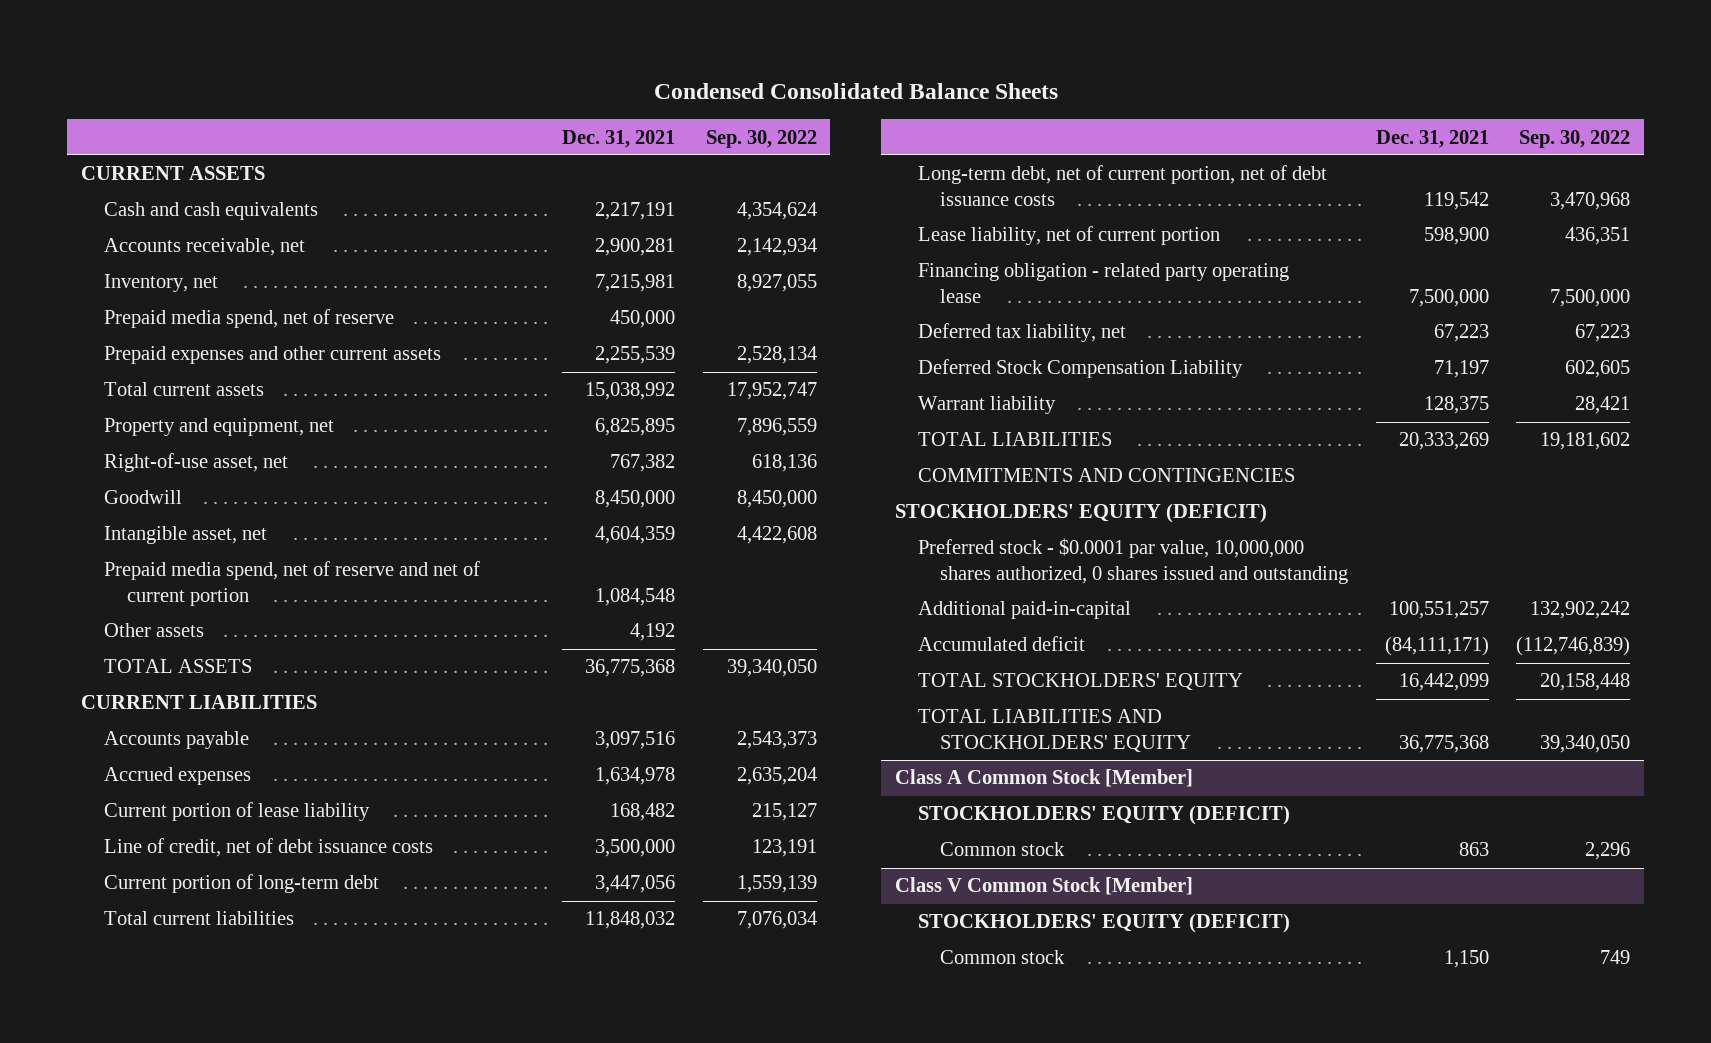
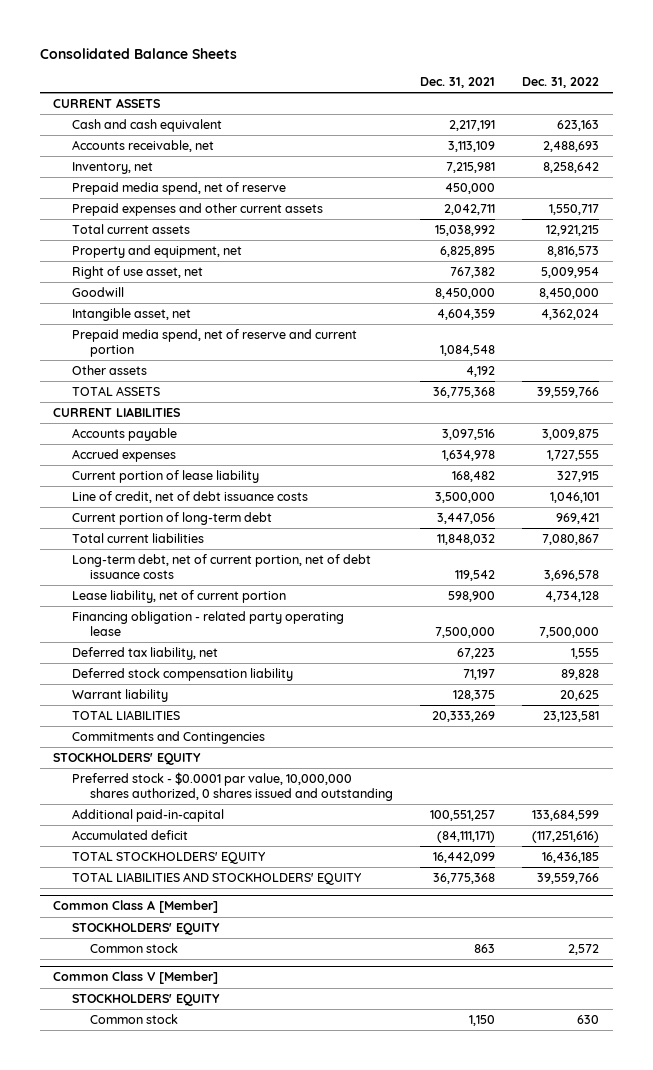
[653,82,1058,99] Condensed Consolidated Balance Sheets -> [39,47,237,59] Consolidated Balance Sheets
[705,129,817,148] Sep. 30, 2022 -> none
none -> [522,76,600,88] Dec. 31, 2022
[103,202,318,221] Cash and cash equivalents -> [71,118,222,132] Cash and cash equivalent
[595,238,676,257] 2,900,281 -> [448,140,496,152] 3,113,109
[595,346,676,365] 2,255,539 -> [444,203,496,215] 2,042,711
[103,453,288,473] Right-of-use asset, net -> [71,265,203,279] Right of use asset, net
[103,561,480,606] Prepaid media spend, net of reserve and net of current portion -> [71,328,357,358] Prepaid media spend, net of reserve and current portion
[917,359,1243,379] Deferred Stock Compensation Liability -> [71,667,293,681] Deferred stock compensation liability
[917,468,1295,483] COMMITMENTS AND CONTINGENCIES -> [71,730,265,744] Commitments and Contingencies
[894,503,1267,524] STOCKHOLDERS' EQUITY (DEFICIT) -> [53,752,202,765] STOCKHOLDERS' EQUITY
[894,769,1193,788] Class A Common Stock [Member] -> [53,900,219,914] Common Class A [Member]
[917,805,1290,826] STOCKHOLDERS' EQUITY (DEFICIT) -> [71,922,220,935] STOCKHOLDERS' EQUITY
[894,877,1193,896] Class V Common Stock [Member] -> [53,971,219,985] Common Class V [Member]
[917,913,1290,934] STOCKHOLDERS' EQUITY (DEFICIT) -> [71,993,220,1006] STOCKHOLDERS' EQUITY

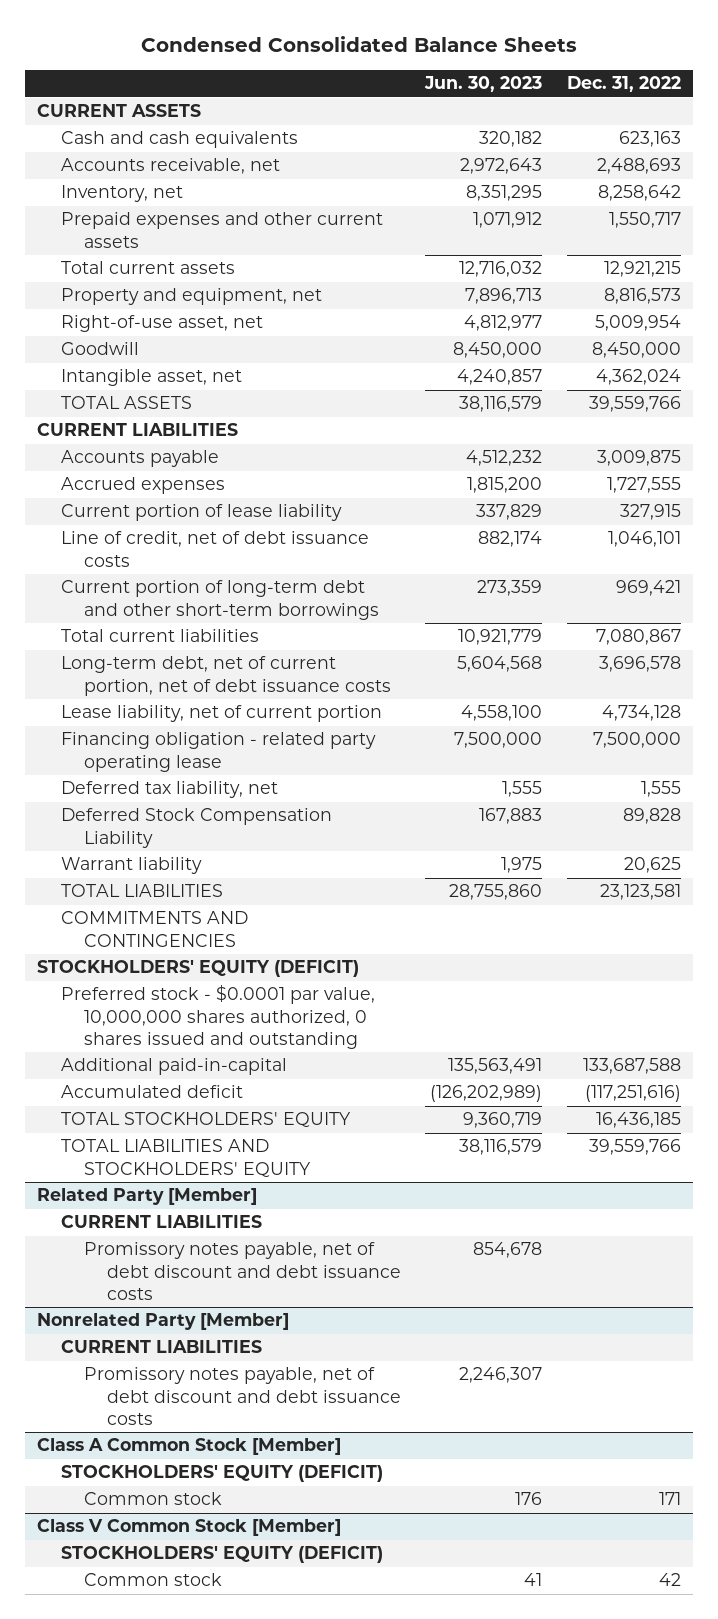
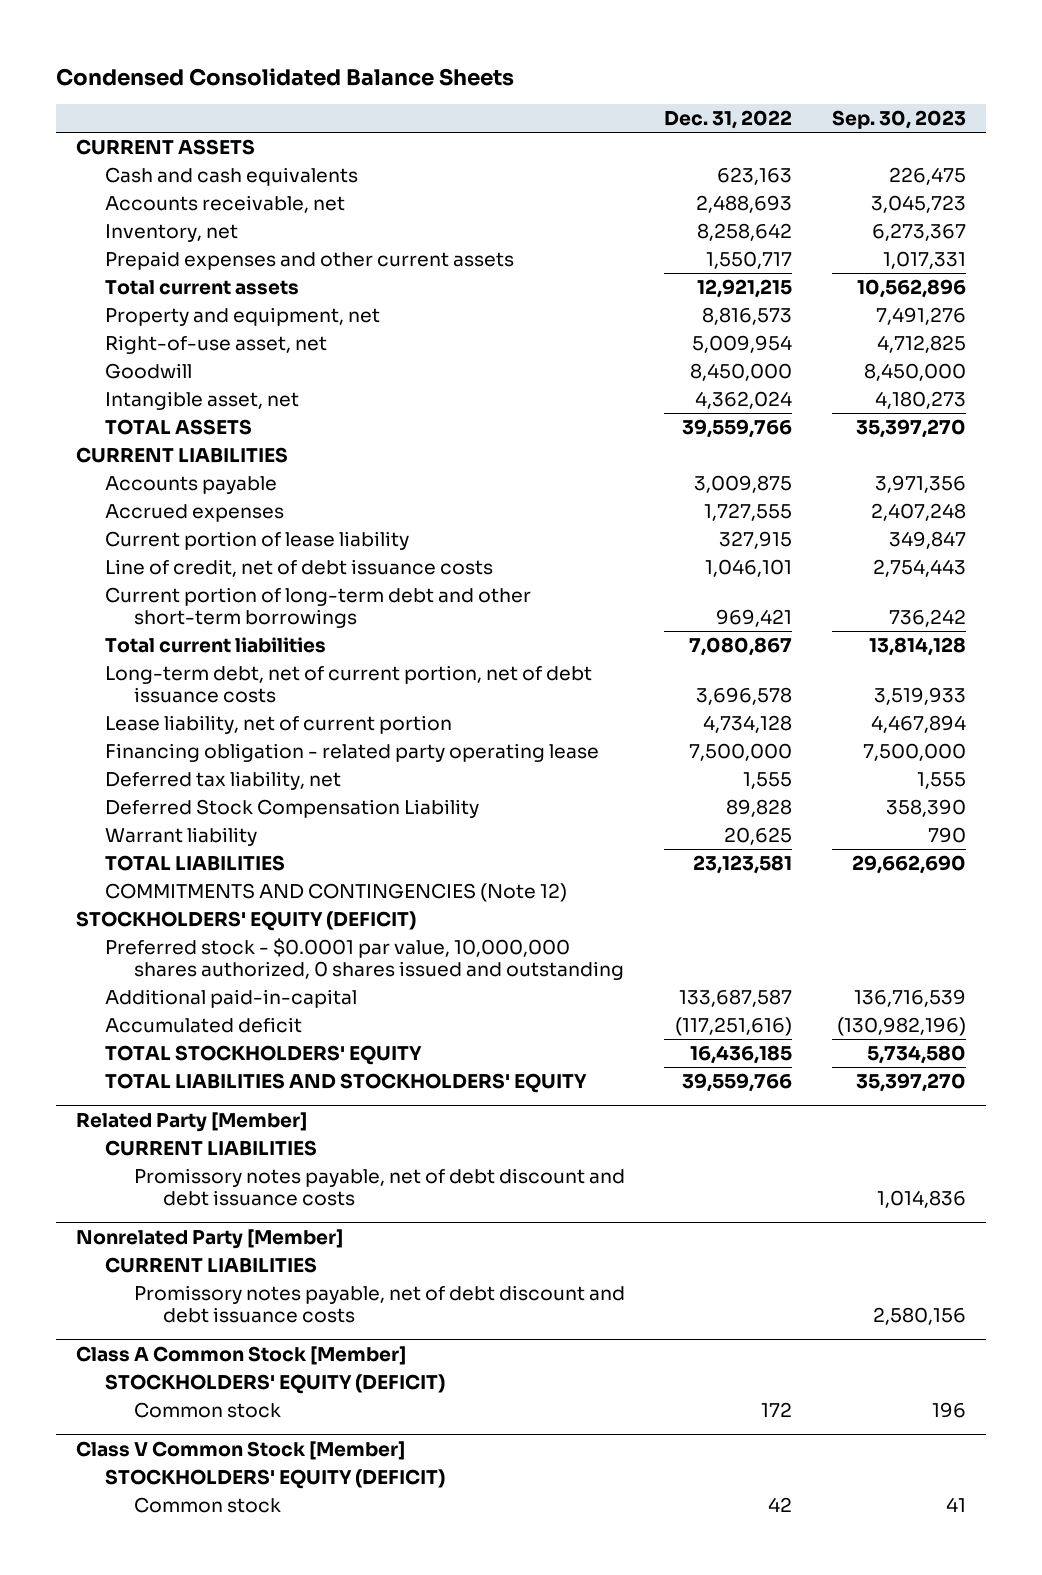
[424,76,543,93] Jun. 30, 2023 -> none
none -> [831,109,966,129] Sep. 30, 2023
[60,911,248,947] COMMITMENTS AND CONTINGENCIES -> [104,883,567,903] COMMITMENTS AND CONTINGENCIES (Note 12)
[582,1058,681,1075] 133,687,588 -> [679,989,793,1008] 133,687,587
[658,1492,681,1506] 171 -> [761,1402,793,1418] 172

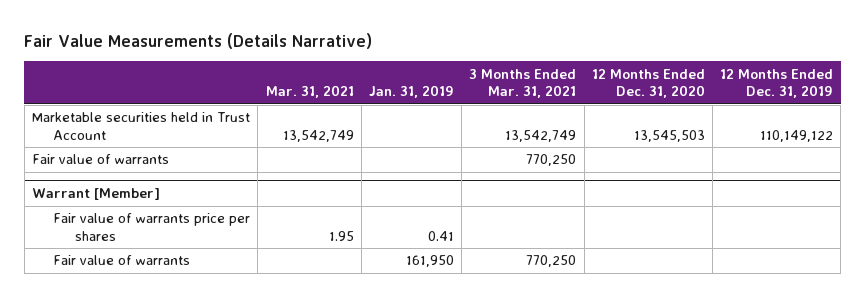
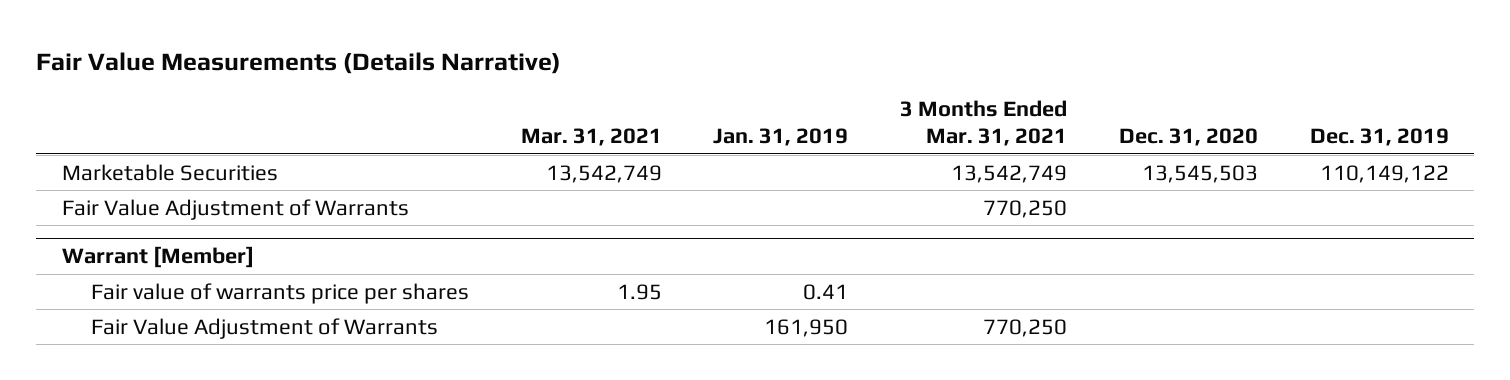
[591,68,705,99] 12 Months Ended Dec. 31, 2020 -> none
[720,68,834,99] 12 Months Ended Dec. 31, 2019 -> none
none -> [1118,128,1258,147] Dec. 31, 2020
none -> [1309,128,1449,147] Dec. 31, 2019
[31,112,250,141] Marketable securities held in Trust Account -> [61,163,278,181] Marketable Securities
[31,154,169,165] Fair value of warrants -> [61,198,409,220] Fair Value Adjustment of Warrants
[53,255,191,266] Fair value of warrants -> [90,317,438,339] Fair Value Adjustment of Warrants

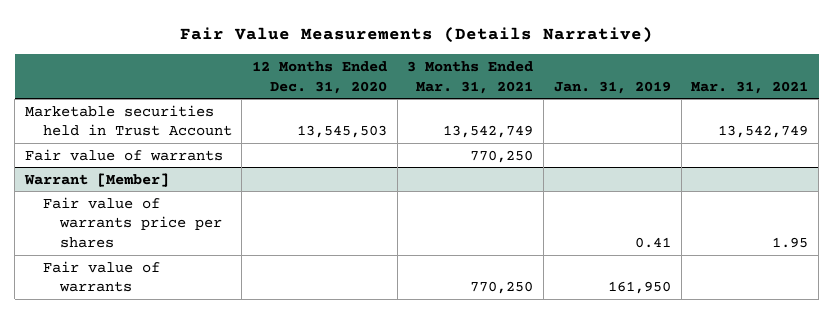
[1118,128,1258,147] Dec. 31, 2020 -> none
[1309,128,1449,147] Dec. 31, 2019 -> none
none -> [252,60,388,94] 12 Months Ended Dec. 31, 2020
[61,163,278,181] Marketable Securities -> [25,104,232,137] Marketable securities held in Trust Account
[61,198,409,220] Fair Value Adjustment of Warrants -> [25,148,224,161] Fair value of warrants
[90,317,438,339] Fair Value Adjustment of Warrants -> [42,260,160,293] Fair value of warrants

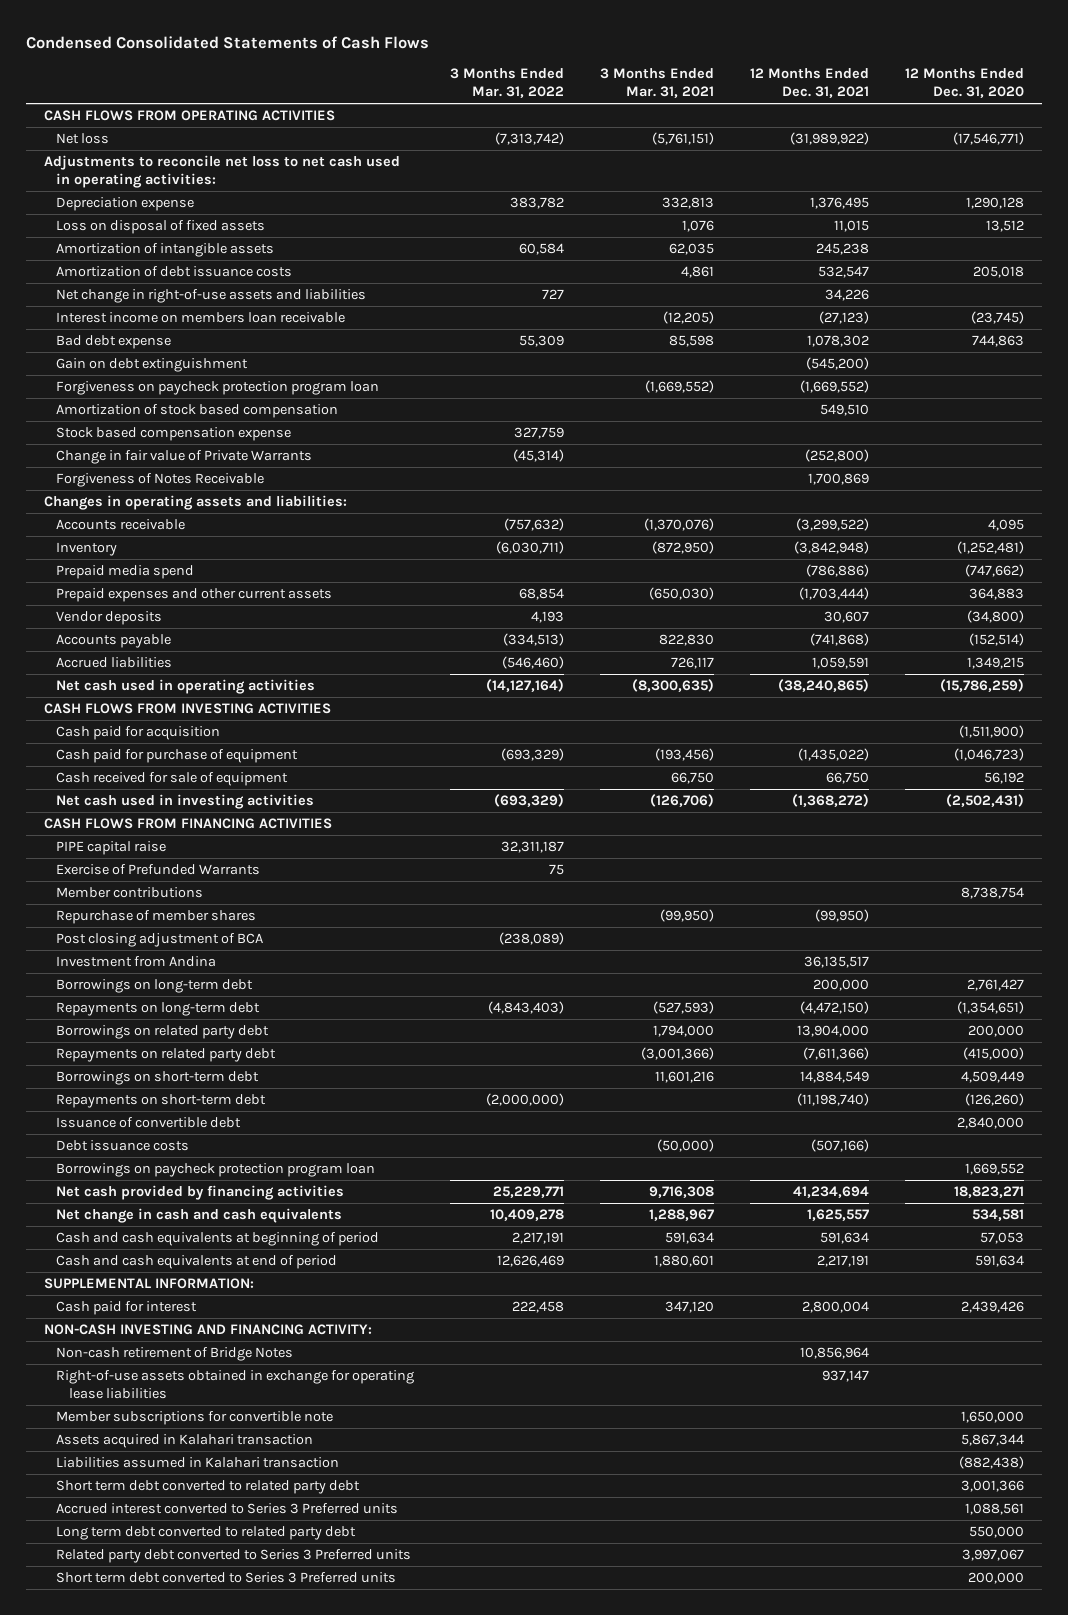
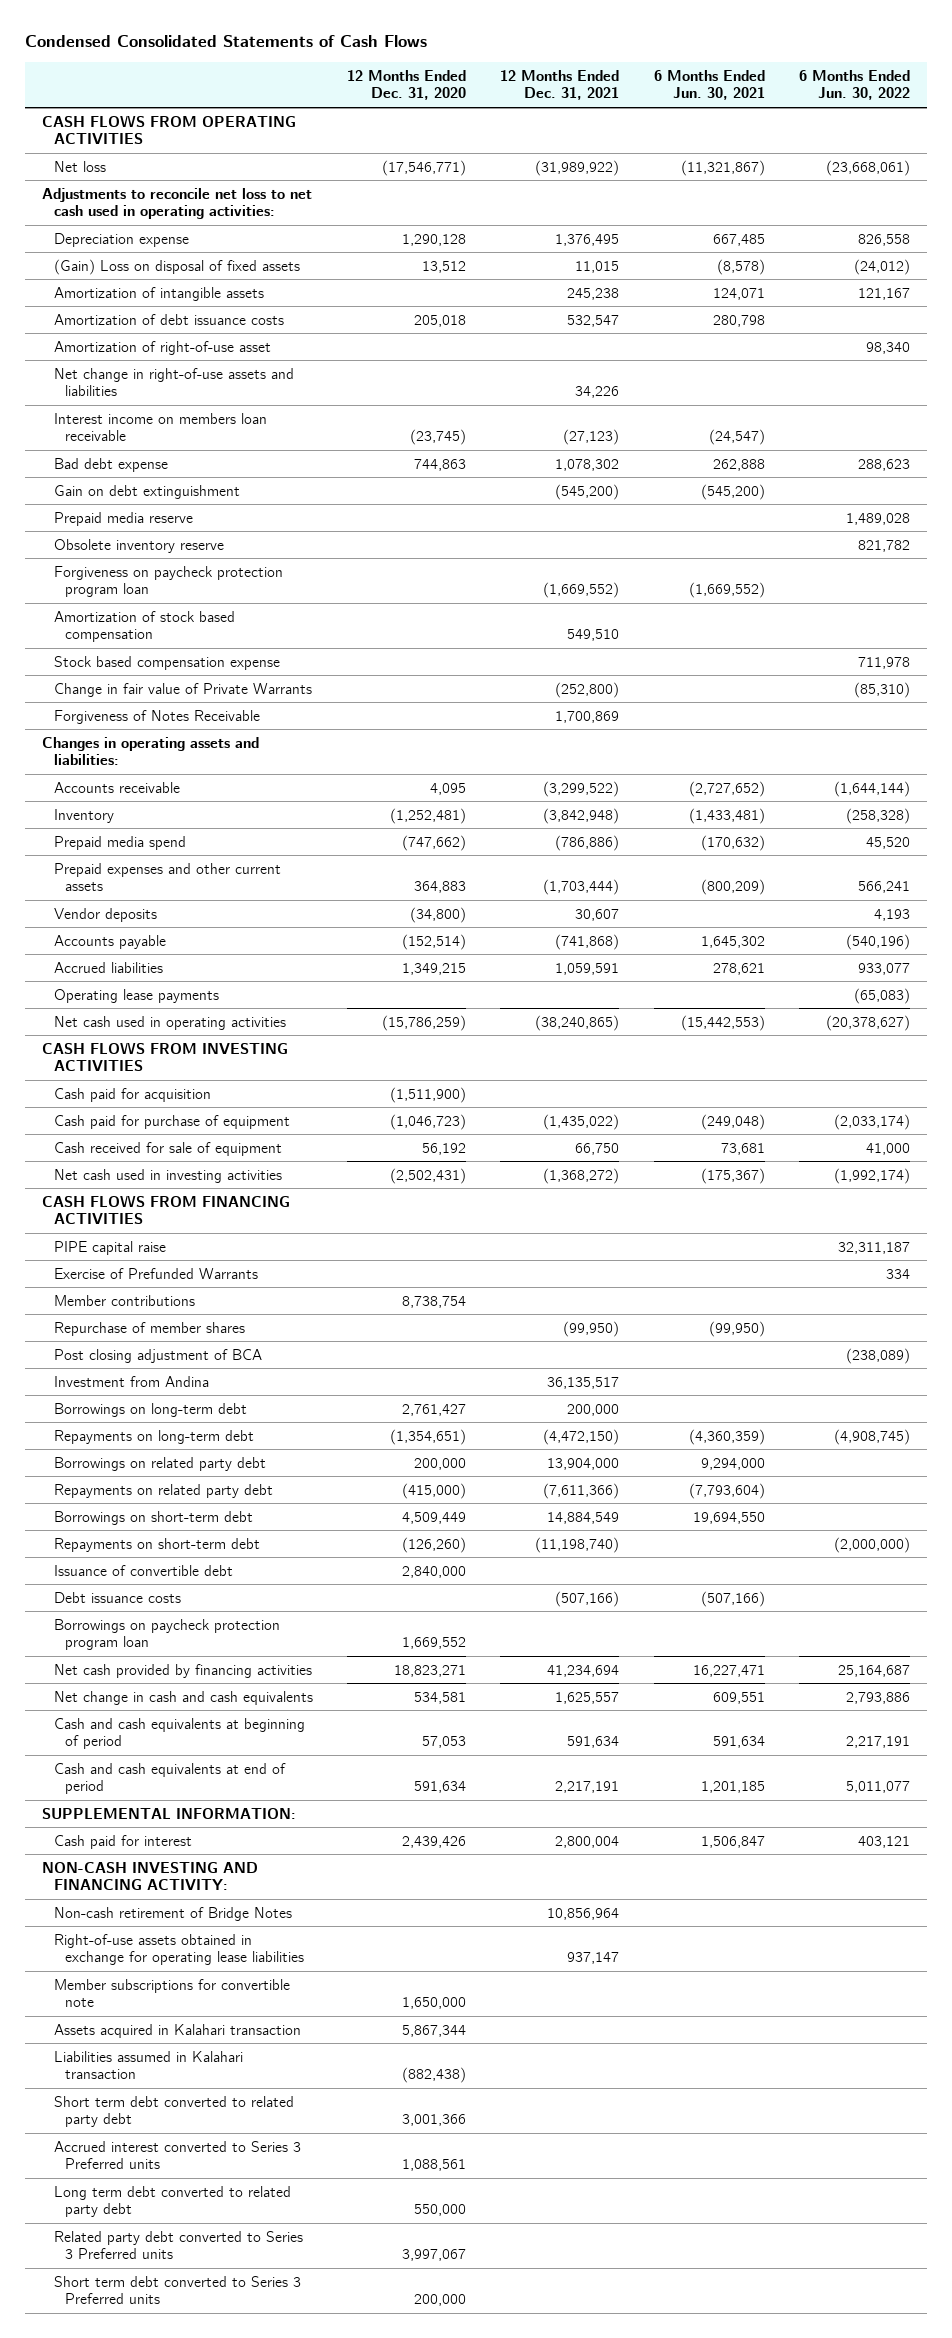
[450,68,565,99] 3 Months Ended Mar. 31, 2022 -> none
[600,68,715,99] 3 Months Ended Mar. 31, 2021 -> none
none -> [653,69,765,101] 6 Months Ended Jun. 30, 2021
none -> [798,69,910,101] 6 Months Ended Jun. 30, 2022
[56,219,266,234] Loss on disposal of fixed assets -> [53,258,300,275] (Gain) Loss on disposal of fixed assets
none -> [53,340,271,355] Amortization of right-of-use asset
none -> [53,511,193,526] Prepaid media reserve
none -> [53,538,224,553] Obsolete inventory reserve
none -> [53,988,219,1003] Operating lease payments

